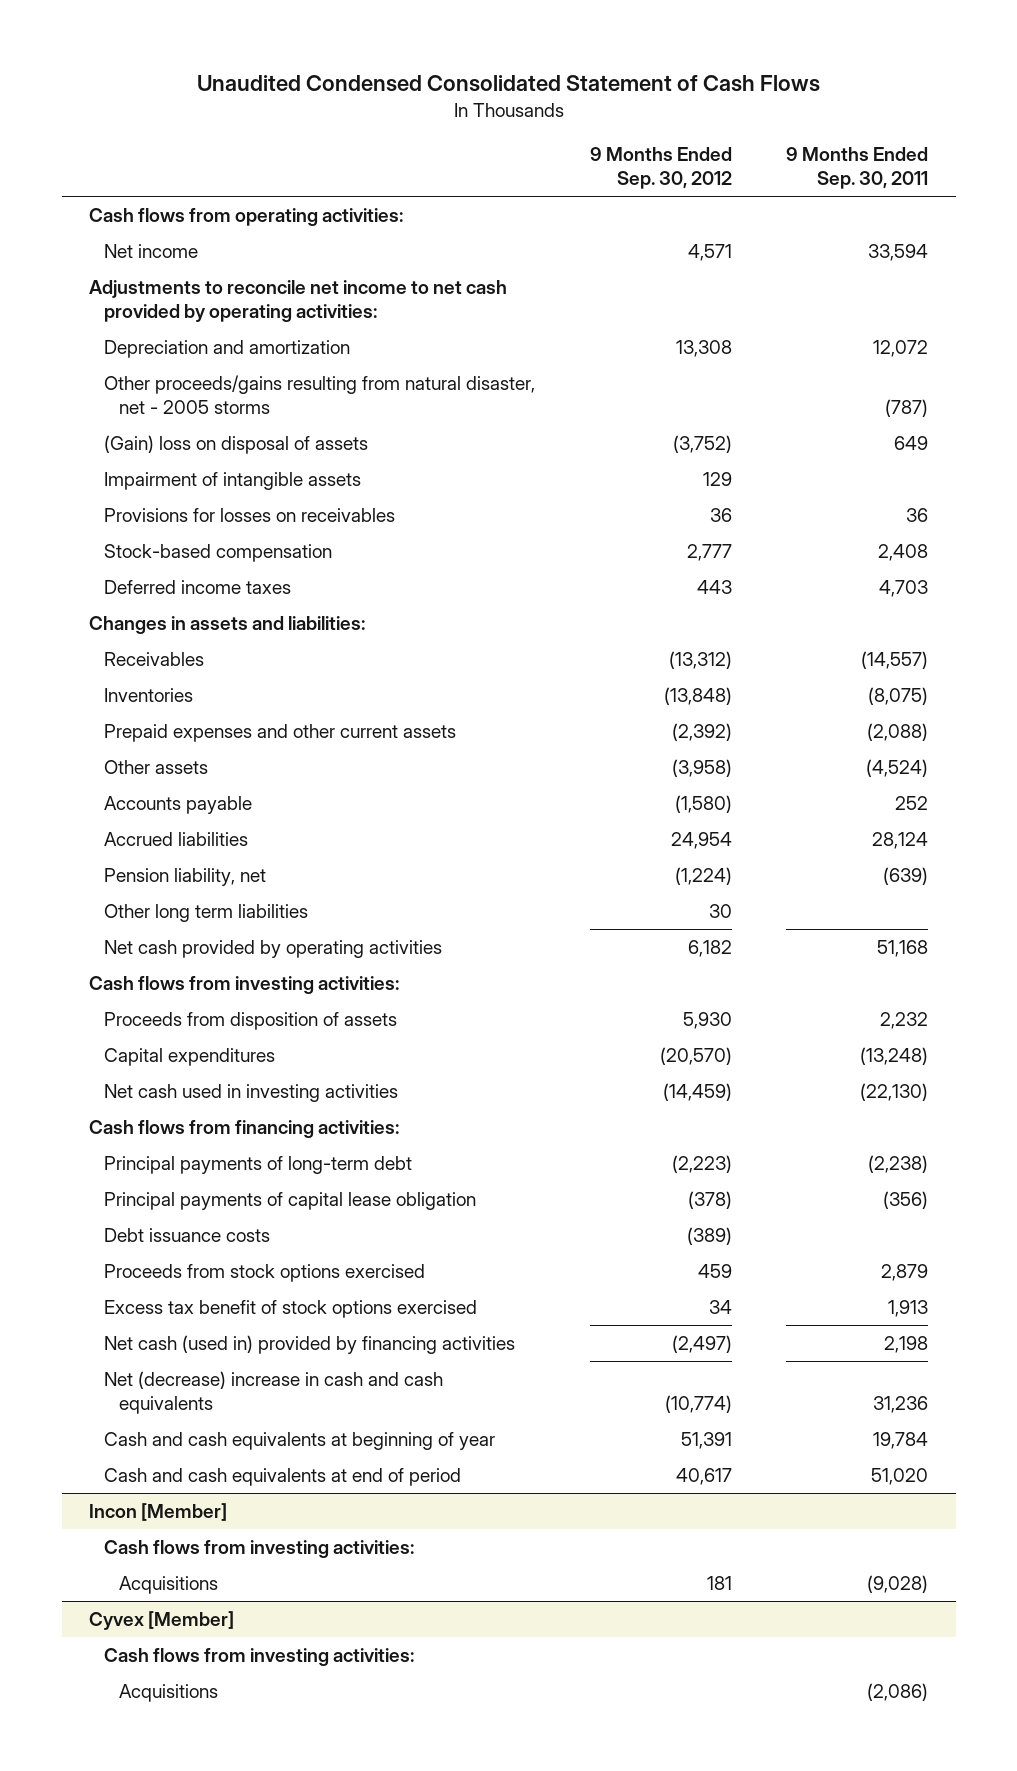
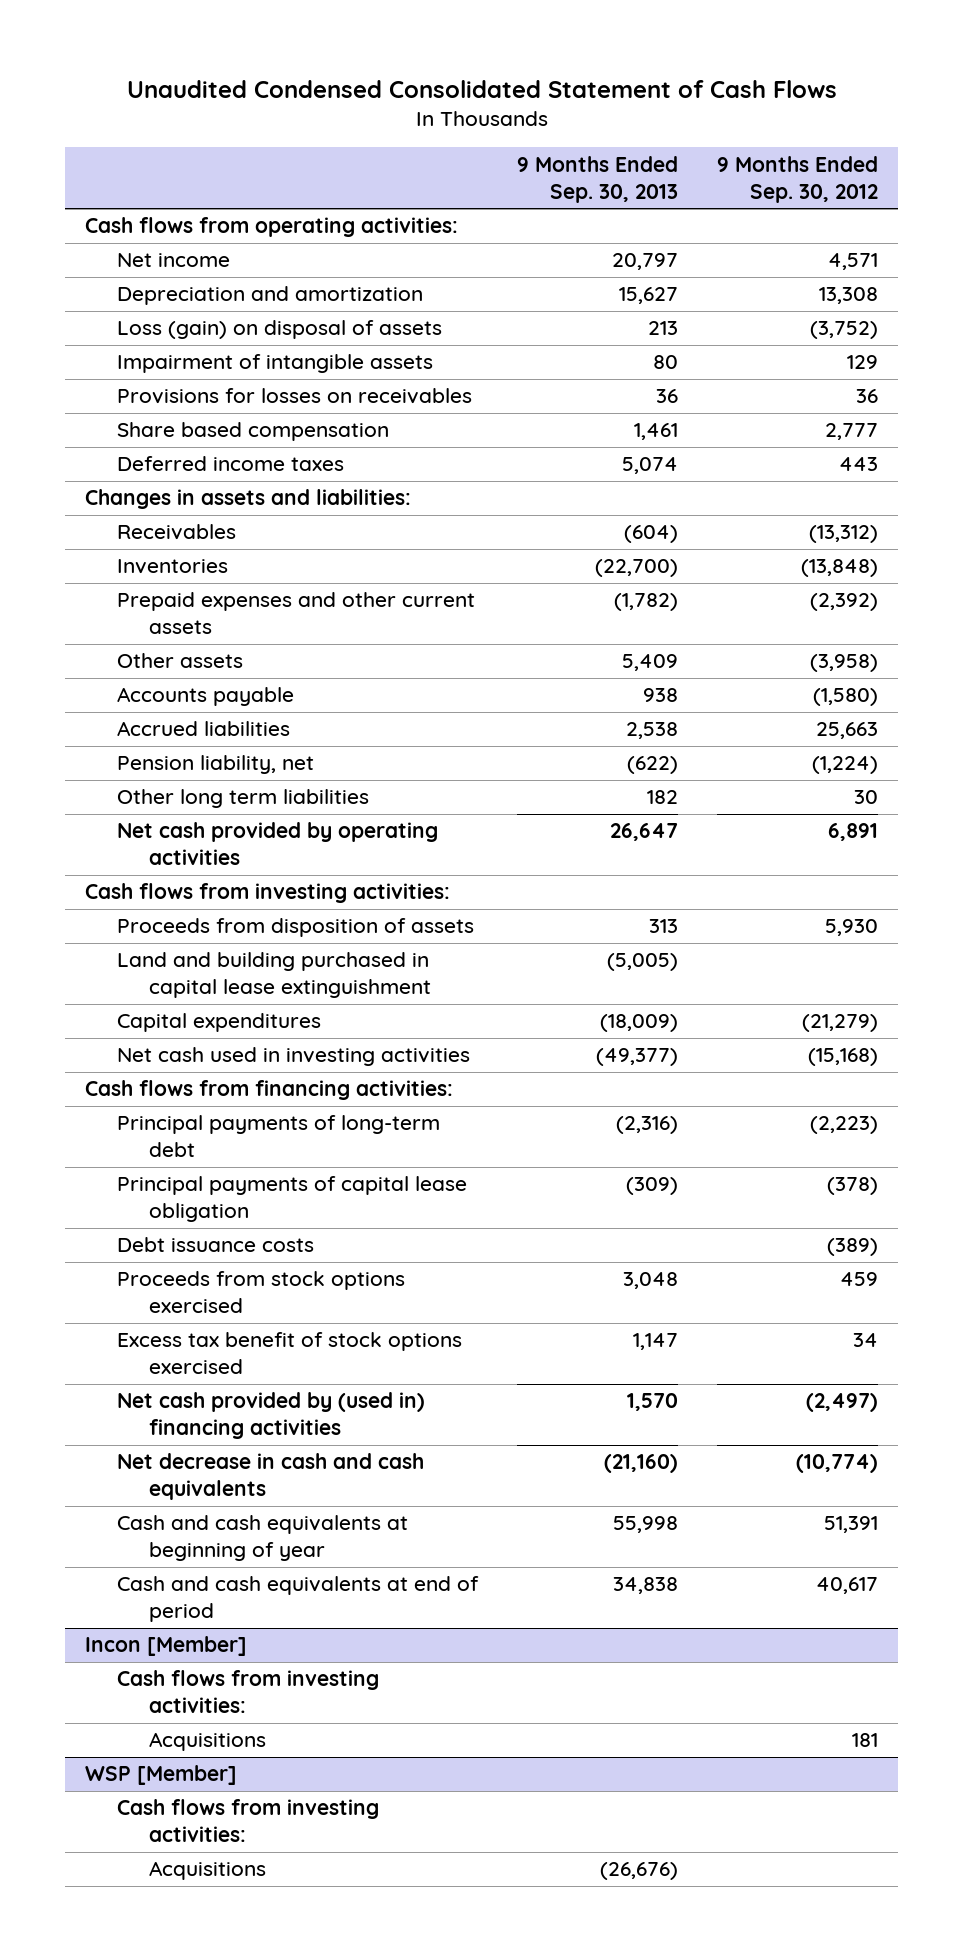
[786,146,929,190] 9 Months Ended Sep. 30, 2011 -> none
none -> [517,155,679,203] 9 Months Ended Sep. 30, 2013
[89,279,508,323] Adjustments to reconcile net income to net cash provided by operating activities: -> none
[103,374,535,415] Other proceeds/gains resulting from natural disaster, net - 2005 storms -> none
[103,434,368,454] (Gain) loss on disposal of assets -> [116,320,442,340] Loss (gain) on disposal of assets
[103,543,332,562] Stock-based compensation -> [116,422,389,442] Share based compensation
[670,831,732,849] 24,954 -> [816,722,879,740] 25,663
[687,939,732,957] 6,182 -> [828,823,879,842] 6,891
none -> [116,952,431,999] Land and building purchased in capital lease extinguishment
[659,1046,732,1065] (20,570) -> [802,1014,879,1033] (21,279)
[662,1082,732,1101] (14,459) -> [808,1048,879,1067] (15,168)
[103,1334,515,1354] Net cash (used in) provided by financing activities -> [116,1392,425,1440] Net cash provided by (used in) financing activities
[103,1370,443,1415] Net (decrease) increase in cash and cash equivalents -> [116,1453,424,1501] Net decrease in cash and cash equivalents
[89,1610,235,1630] Cyvex [Member] -> none
none -> [85,1765,238,1786] WSP [Member]

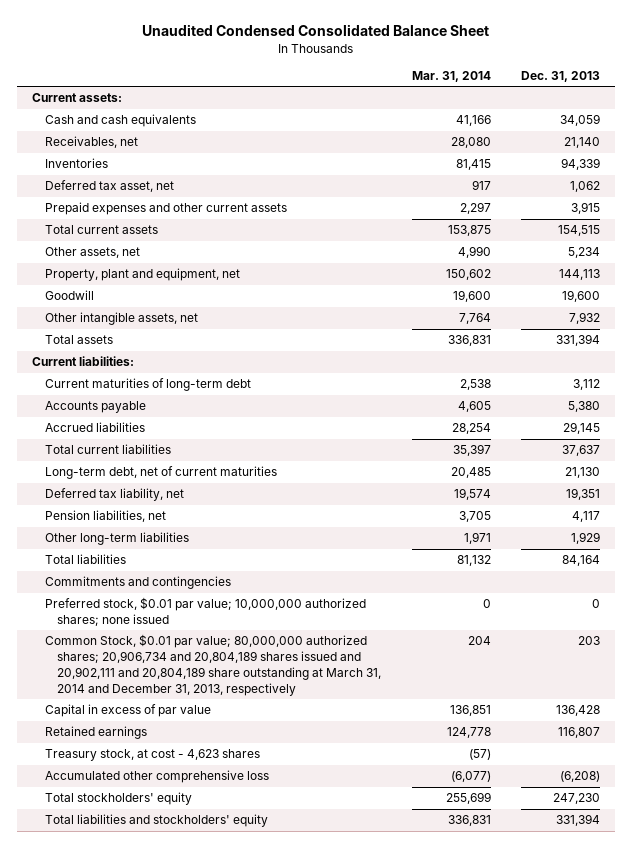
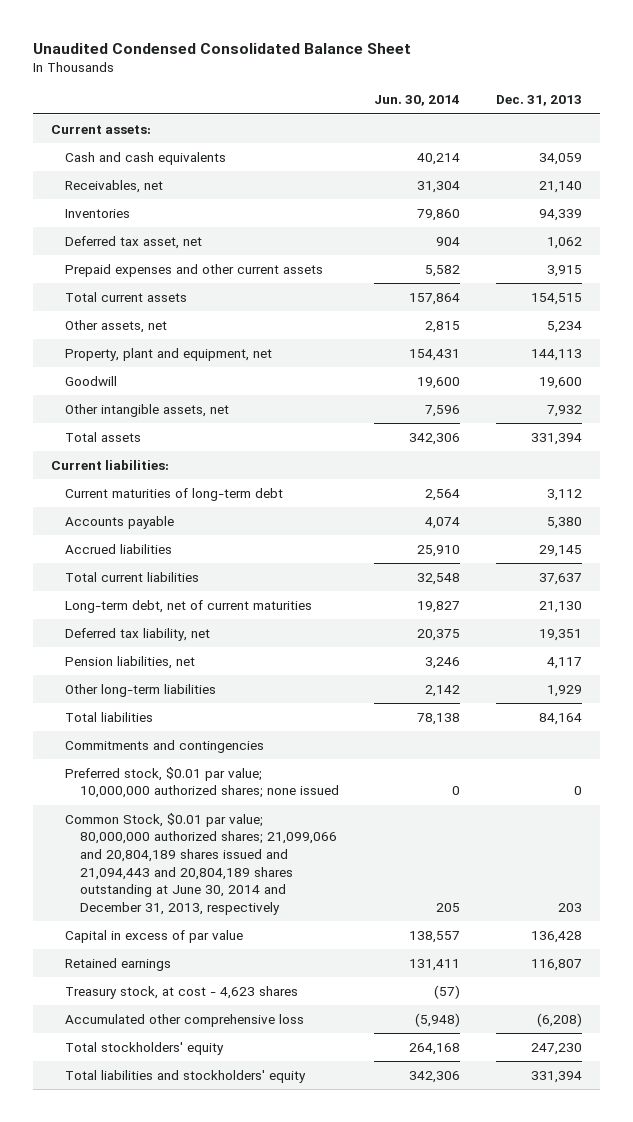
[411,70,491,82] Mar. 31, 2014 -> none
none -> [374,95,461,107] Jun. 30, 2014
[44,634,382,696] Common Stock, $0.01 par value; 80,000,000 authorized shares; 20,906,734 and 20,804,189 shares issued and 20,902,111 and 20,804,189 share outstanding at March 31, 2014 and December 31, 2013, respectively -> [65,812,337,915] Common Stock, $0.01 par value; 80,000,000 authorized shares; 21,099,066 and 20,804,189 shares issued and 21,094,443 and 20,804,189 shares outstanding at June 30, 2014 and December 31, 2013, respectively

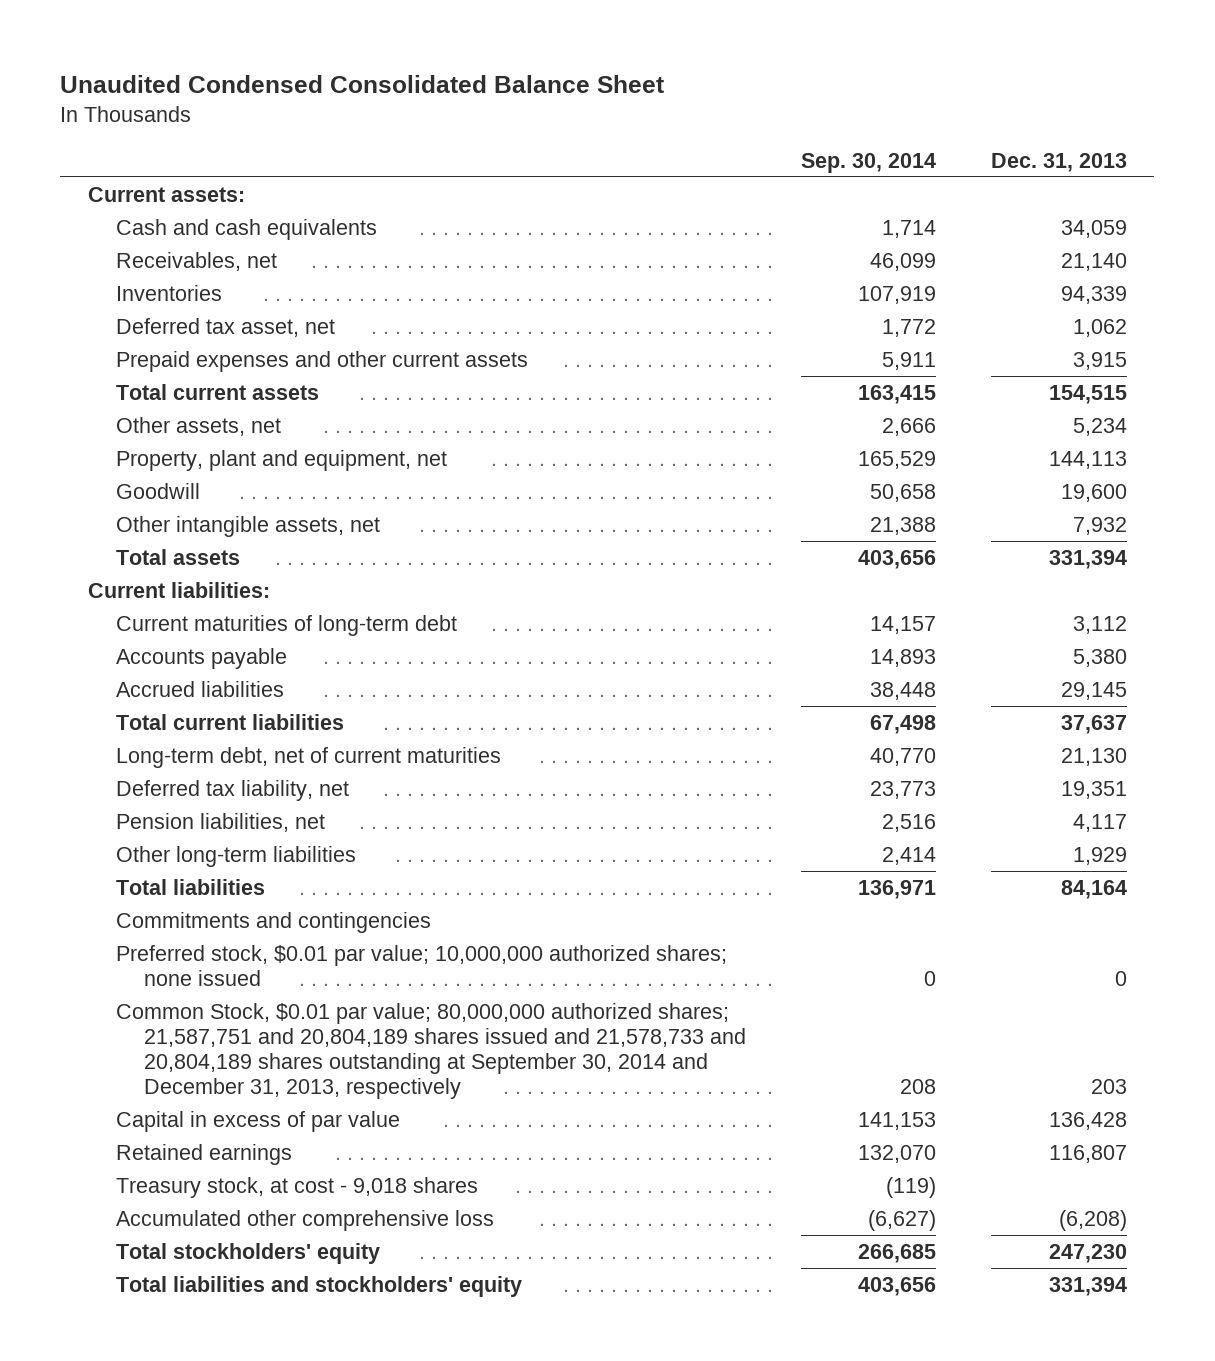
[374,95,461,107] Jun. 30, 2014 -> none
none -> [800,152,936,173] Sep. 30, 2014
[65,812,337,915] Common Stock, $0.01 par value; 80,000,000 authorized shares; 21,099,066 and 20,804,189 shares issued and 21,094,443 and 20,804,189 shares outstanding at June 30, 2014 and December 31, 2013, respectively -> [115,1002,746,1099] Common Stock, $0.01 par value; 80,000,000 authorized shares; 21,587,751 and 20,804,189 shares issued and 21,578,733 and 20,804,189 shares outstanding at September 30, 2014 and December 31, 2013, respectively
[65,985,299,999] Treasury stock, at cost - 4,623 shares -> [115,1176,478,1198] Treasury stock, at cost - 9,018 shares

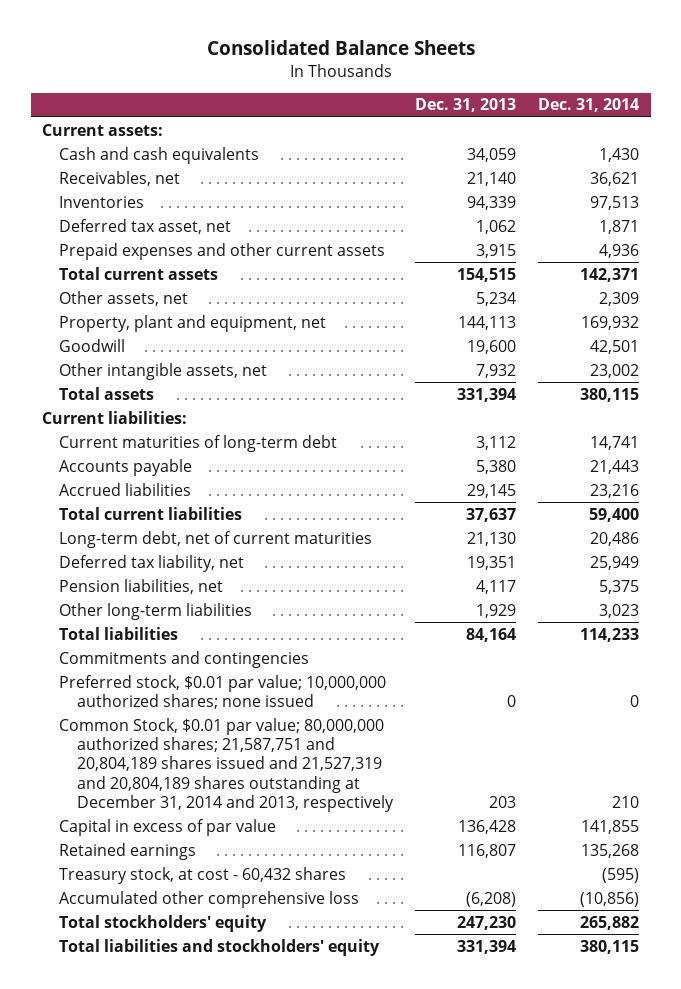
[60,75,665,94] Unaudited Condensed Consolidated Balance Sheet -> [206,40,475,56] Consolidated Balance Sheets
[800,152,936,173] Sep. 30, 2014 -> none
none -> [538,98,640,113] Dec. 31, 2014
[115,1002,746,1099] Common Stock, $0.01 par value; 80,000,000 authorized shares; 21,587,751 and 20,804,189 shares issued and 21,578,733 and 20,804,189 shares outstanding at September 30, 2014 and December 31, 2013, respectively -> [59,717,394,813] Common Stock, $0.01 par value; 80,000,000 authorized shares; 21,587,751 and 20,804,189 shares issued and 21,527,319 and 20,804,189 shares outstanding at December 31, 2014 and 2013, respectively
[115,1176,478,1198] Treasury stock, at cost - 9,018 shares -> [59,866,347,884] Treasury stock, at cost - 60,432 shares

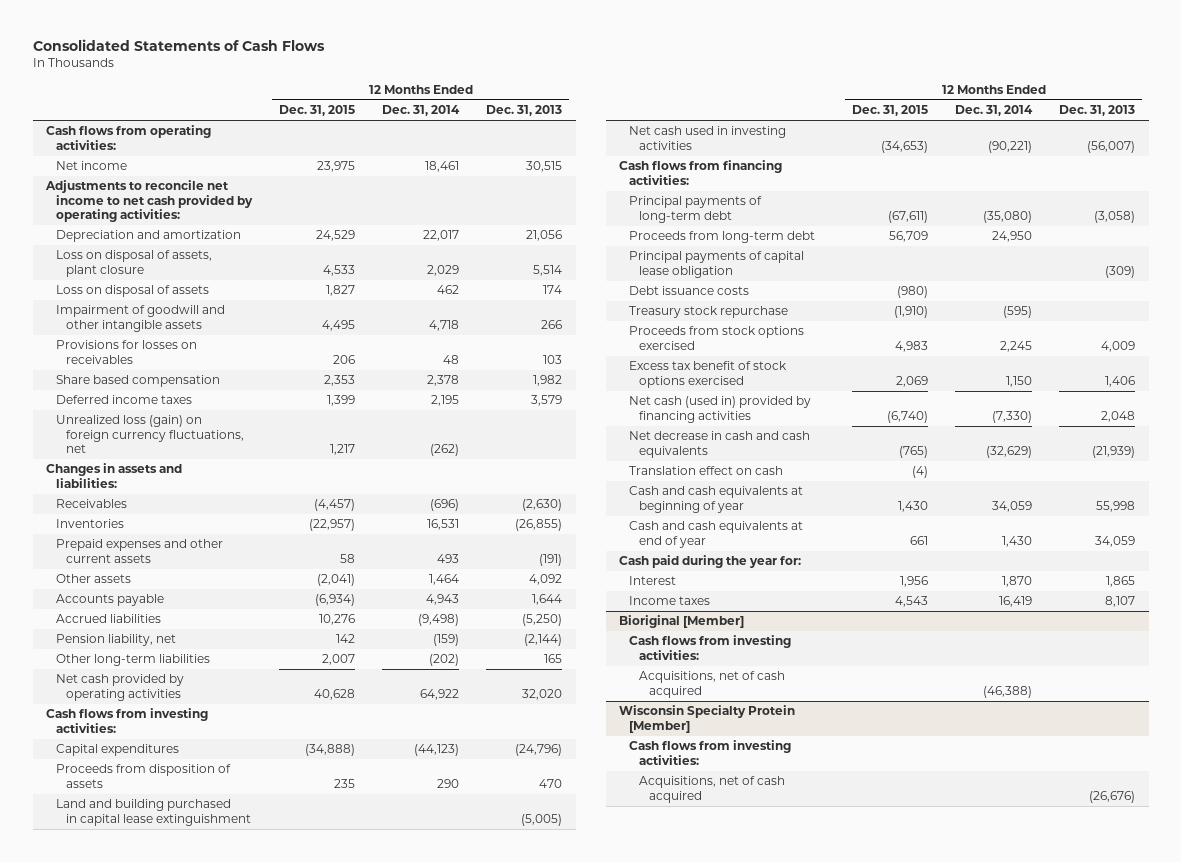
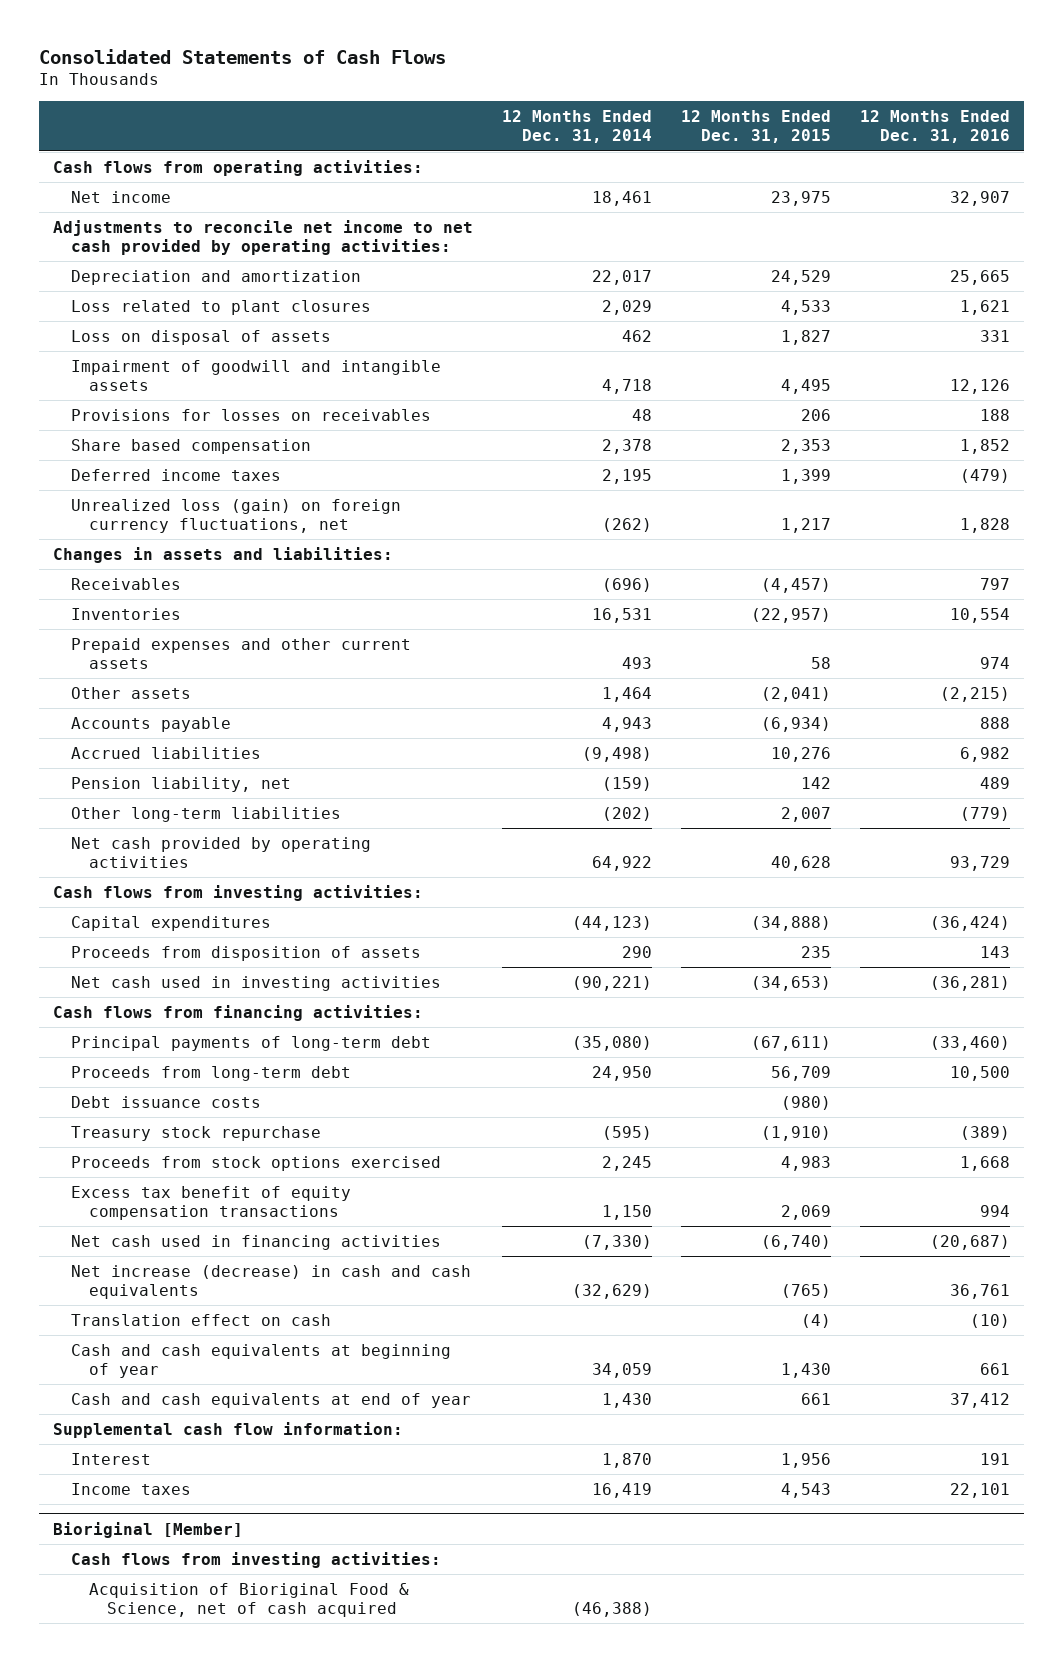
[486,105,563,117] Dec. 31, 2013 -> none
none -> [859,109,1010,144] 12 Months Ended Dec. 31, 2016
[56,250,213,277] Loss on disposal of assets, plant closure -> [71,299,372,315] Loss related to plant closures
[56,305,226,332] Impairment of goodwill and other intangible assets -> [71,359,442,392] Impairment of goodwill and intangible assets
[56,799,252,826] Land and building purchased in capital lease extinguishment -> none
[629,251,805,278] Principal payments of capital lease obligation -> none
[629,361,788,388] Excess tax benefit of stock options exercised -> [71,1185,352,1221] Excess tax benefit of equity compensation transactions
[629,396,812,423] Net cash (used in) provided by financing activities -> [71,1234,442,1250] Net cash used in financing activities
[629,431,811,458] Net decrease in cash and cash equivalents -> [71,1264,472,1300] Net increase (decrease) in cash and cash equivalents
[619,555,802,569] Cash paid during the year for: -> none
none -> [53,1421,404,1438] Supplemental cash flow information:
[619,705,796,733] Wisconsin Specialty Protein [Member] -> none
[629,740,792,765] Cash flows from investing activities: -> none
[639,776,786,803] Acquisitions, net of cash acquired -> none
[639,671,786,698] Acquisitions, net of cash acquired -> [88,1582,409,1618] Acquisition of Bioriginal Food & Science, net of cash acquired

